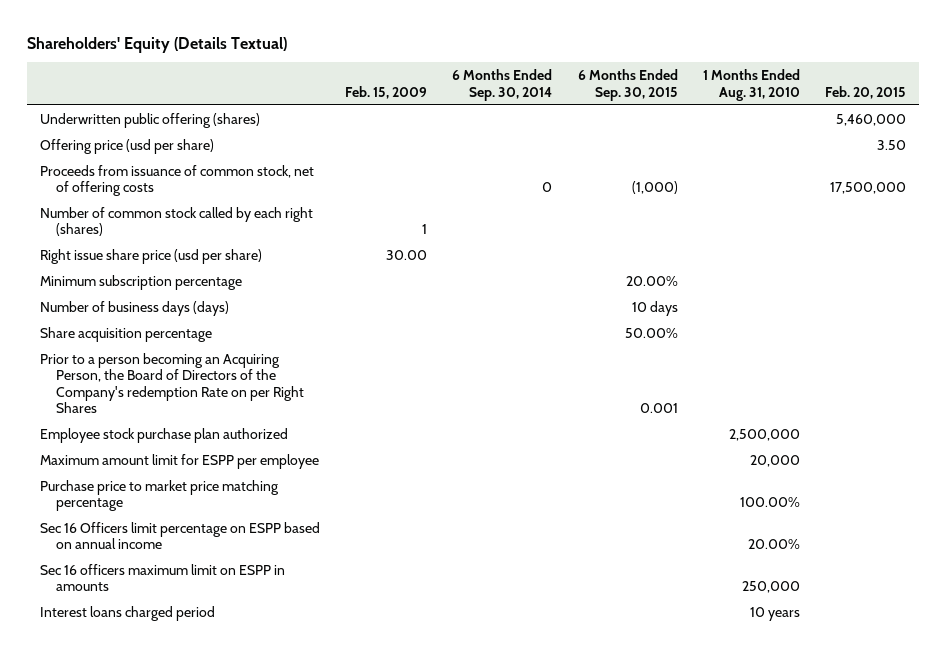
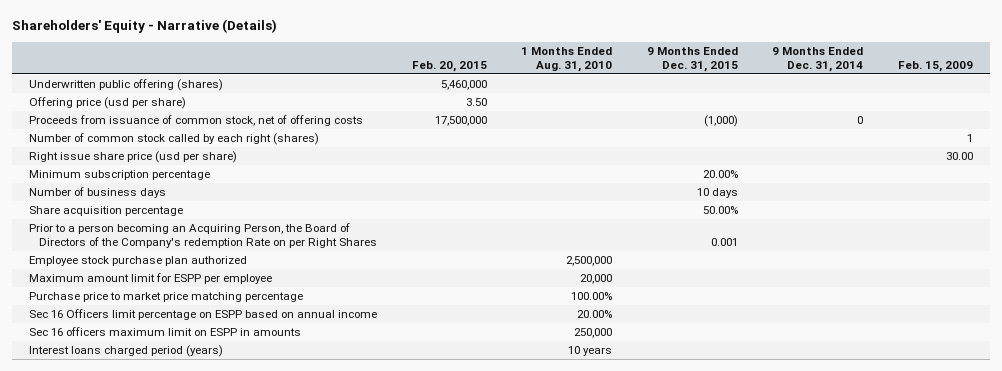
[26,36,287,53] Shareholders' Equity (Details Textual) -> [11,19,277,34] Shareholders' Equity - Narrative (Details)
[452,69,553,101] 6 Months Ended Sep. 30, 2014 -> none
[577,69,678,101] 6 Months Ended Sep. 30, 2015 -> none
none -> [646,46,738,73] 9 Months Ended Dec. 31, 2015
none -> [772,46,864,73] 9 Months Ended Dec. 31, 2014
[39,300,229,316] Number of business days (days) -> [29,186,167,198] Number of business days
[39,605,215,621] Interest loans charged period -> [29,344,224,357] Interest loans charged period (years)

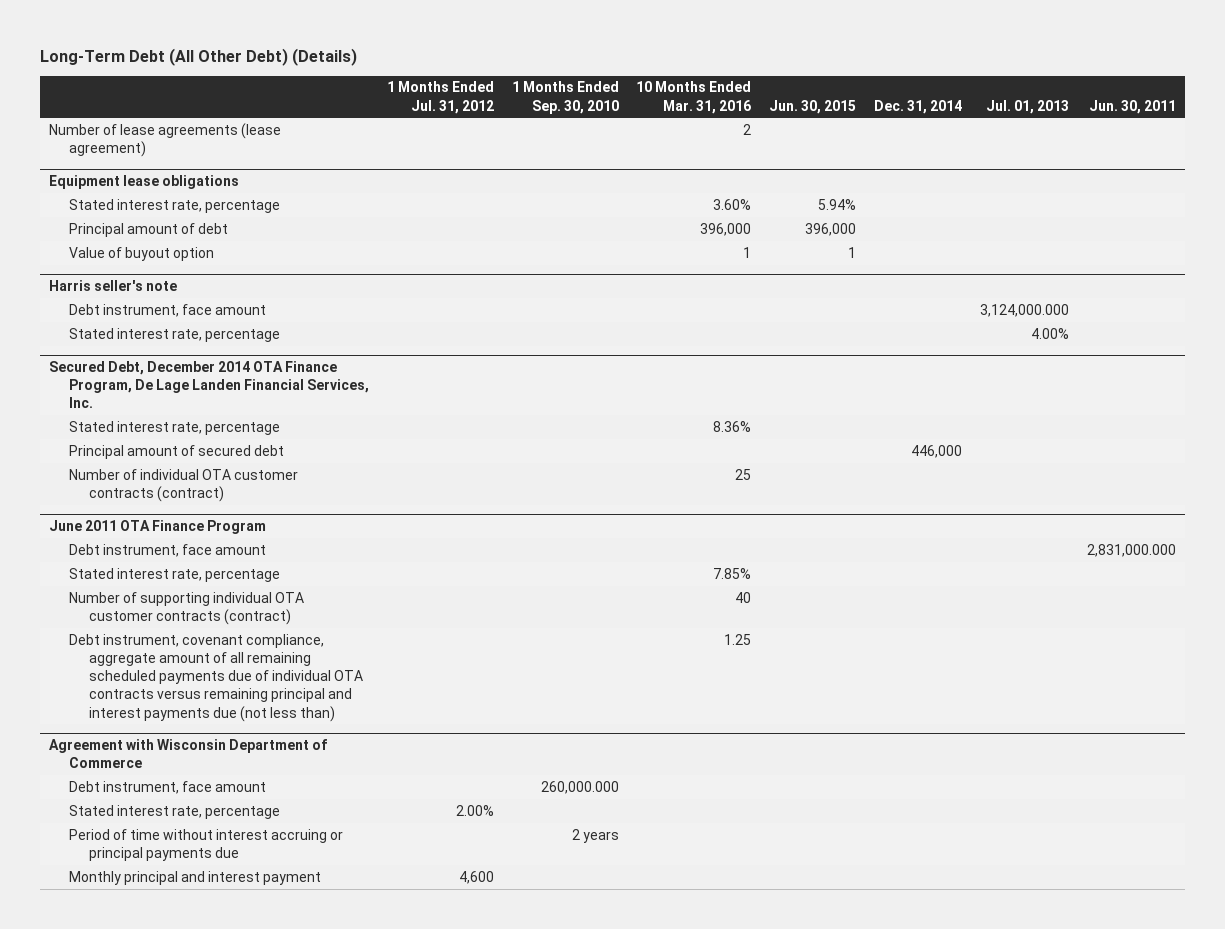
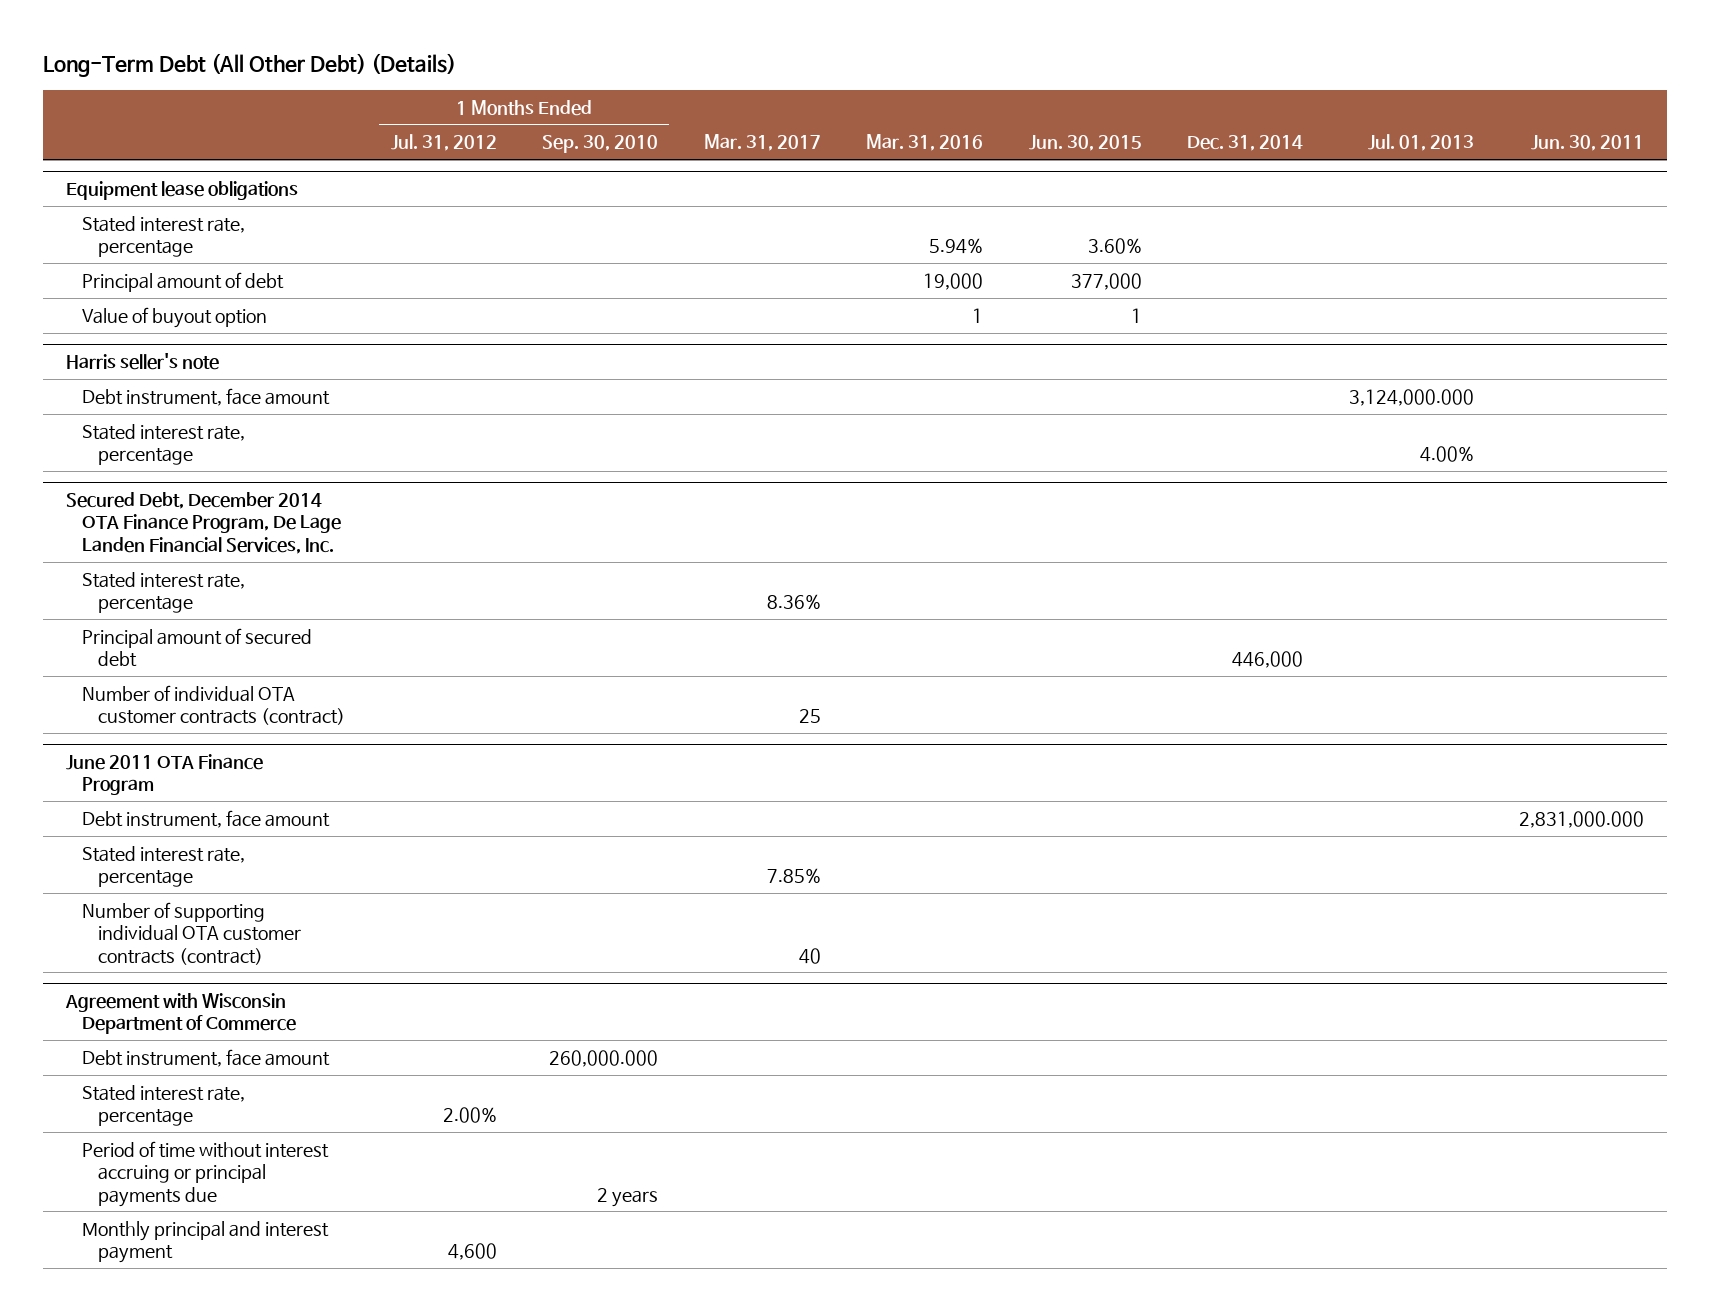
[636,81,752,114] 10 Months Ended Mar. 31, 2016 -> none
none -> [703,134,821,152] Mar. 31, 2017
none -> [866,134,984,152] Mar. 31, 2016
[48,122,281,157] Number of lease agreements (lease agreement) -> none
[818,198,857,210] 5.94% -> [1087,238,1142,255] 3.60%
[805,222,857,236] 396,000 -> [1070,272,1142,290] 377,000
[68,633,364,722] Debt instrument, covenant compliance, aggregate amount of all remaining scheduled payments due of individual OTA contracts versus remaining principal and interest payments due (not less than) -> none

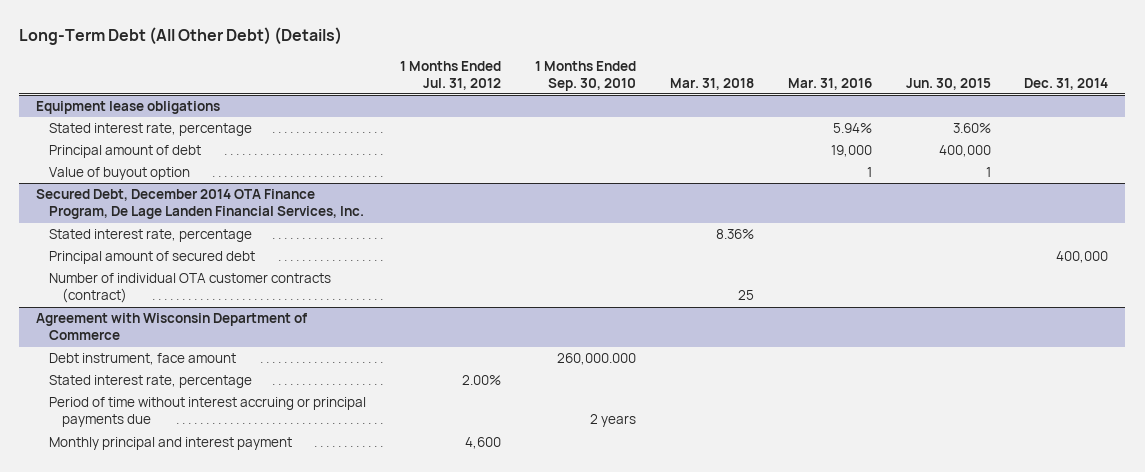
[703,134,821,152] Mar. 31, 2017 -> none
[1367,134,1474,152] Jul. 01, 2013 -> none
[1531,135,1645,152] Jun. 30, 2011 -> none
none -> [669,77,754,90] Mar. 31, 2018
[1070,272,1142,290] 377,000 -> [938,145,991,158] 400,000
[65,353,219,371] Harris seller's note -> none
[81,387,330,406] Debt instrument, face amount -> none
[81,423,245,466] Stated interest rate, percentage -> none
[1232,651,1304,669] 446,000 -> [1056,251,1109,264] 400,000
[65,754,263,796] June 2011 OTA Finance Program -> none
[81,809,330,828] Debt instrument, face amount -> none
[81,845,245,888] Stated interest rate, percentage -> none
[81,901,302,965] Number of supporting individual OTA customer contracts (contract) -> none

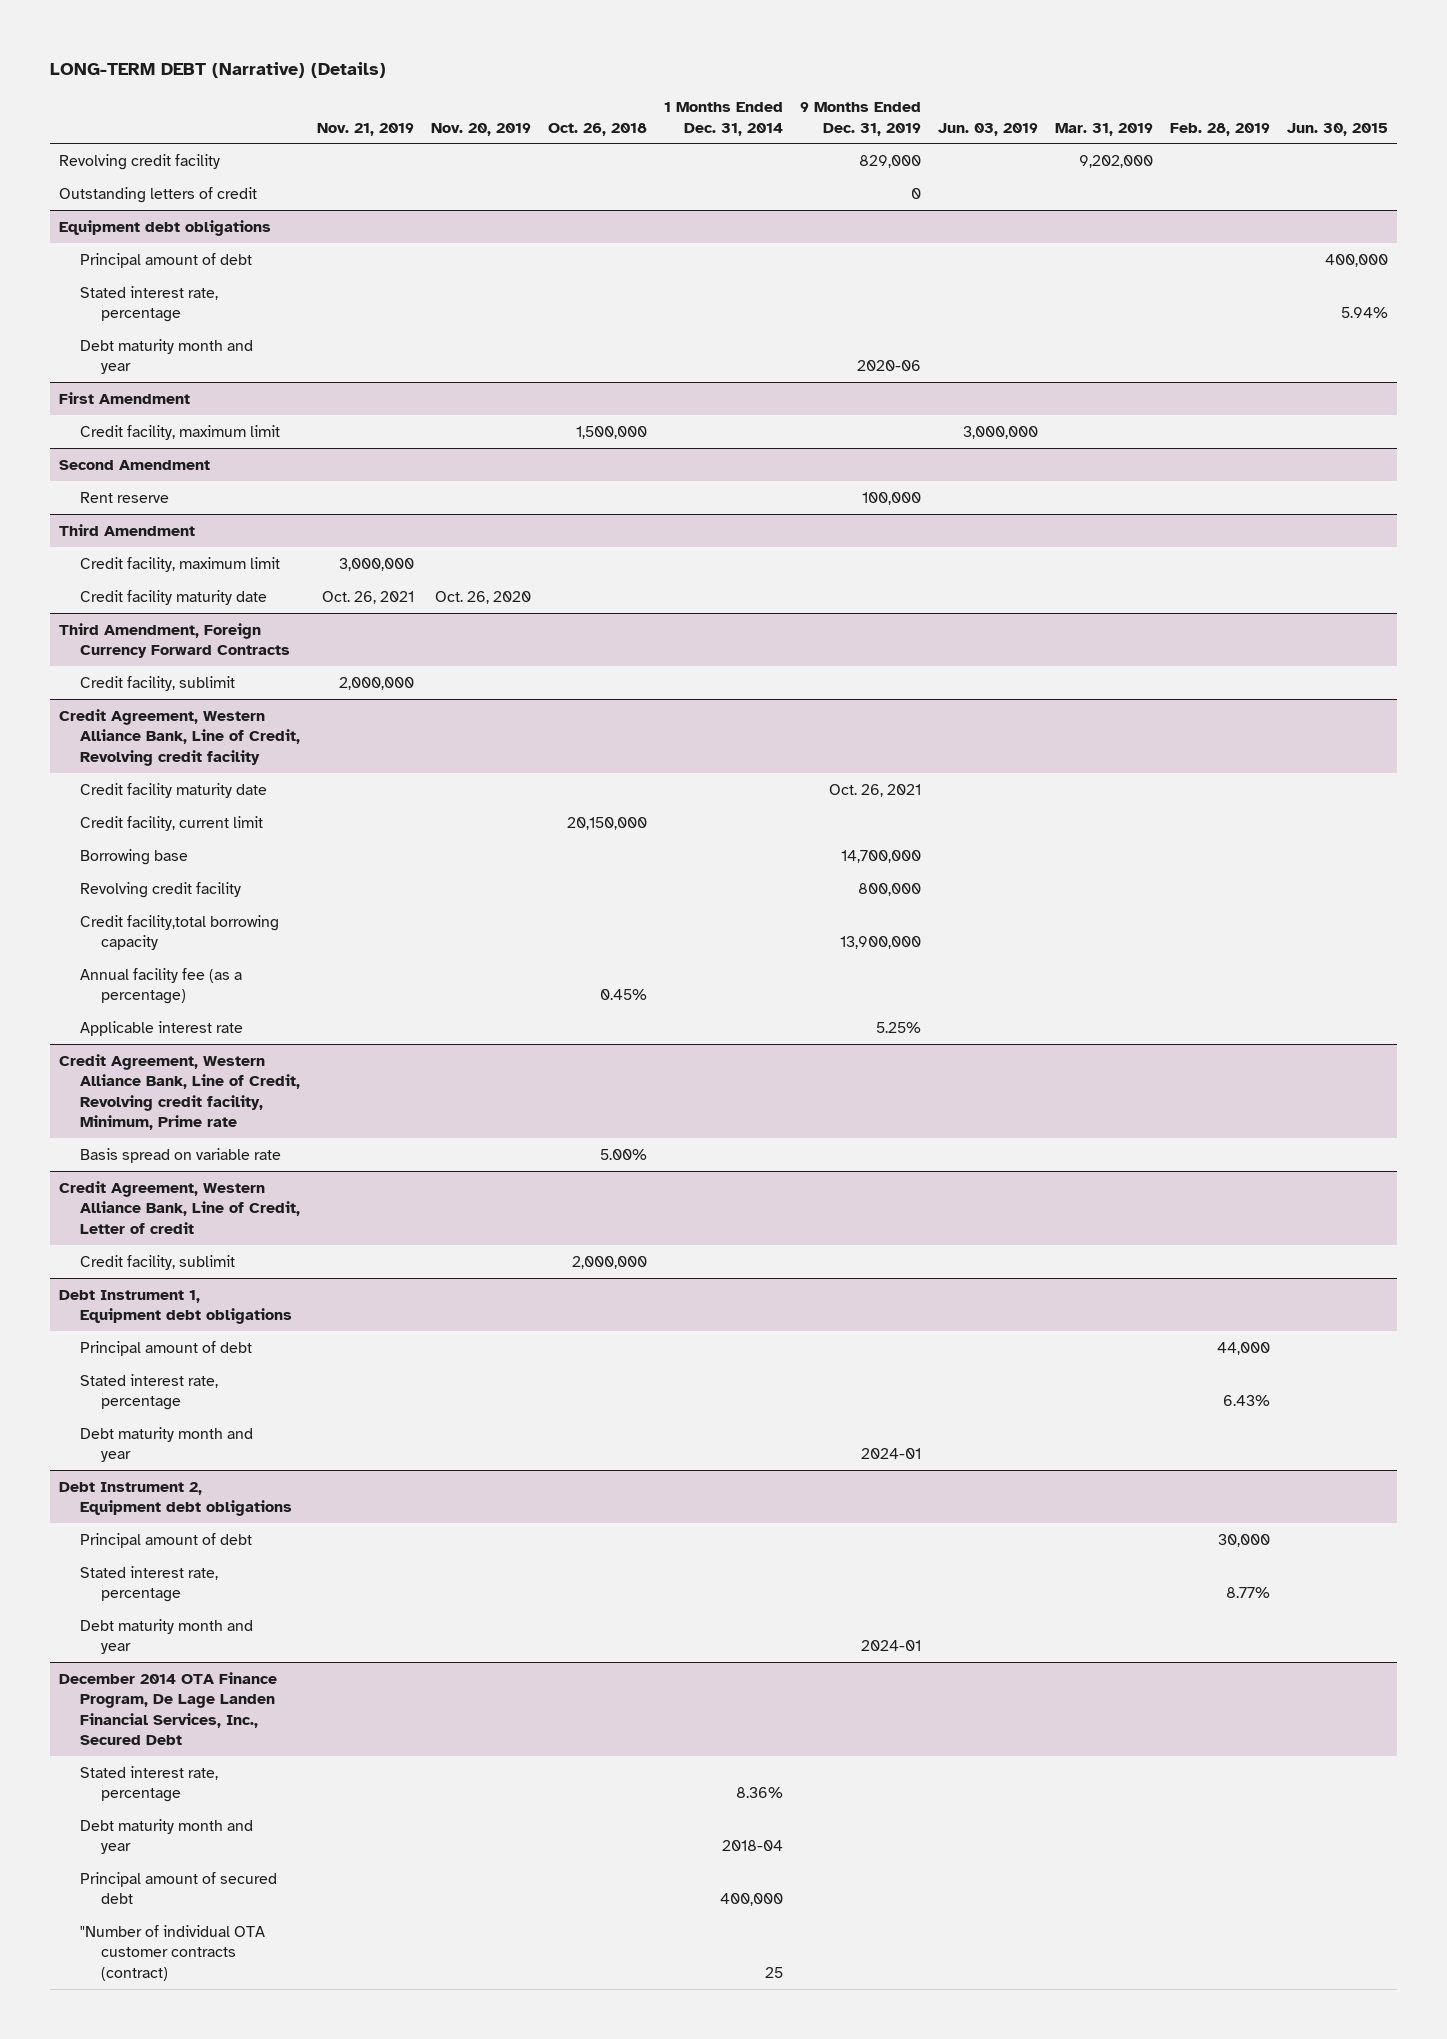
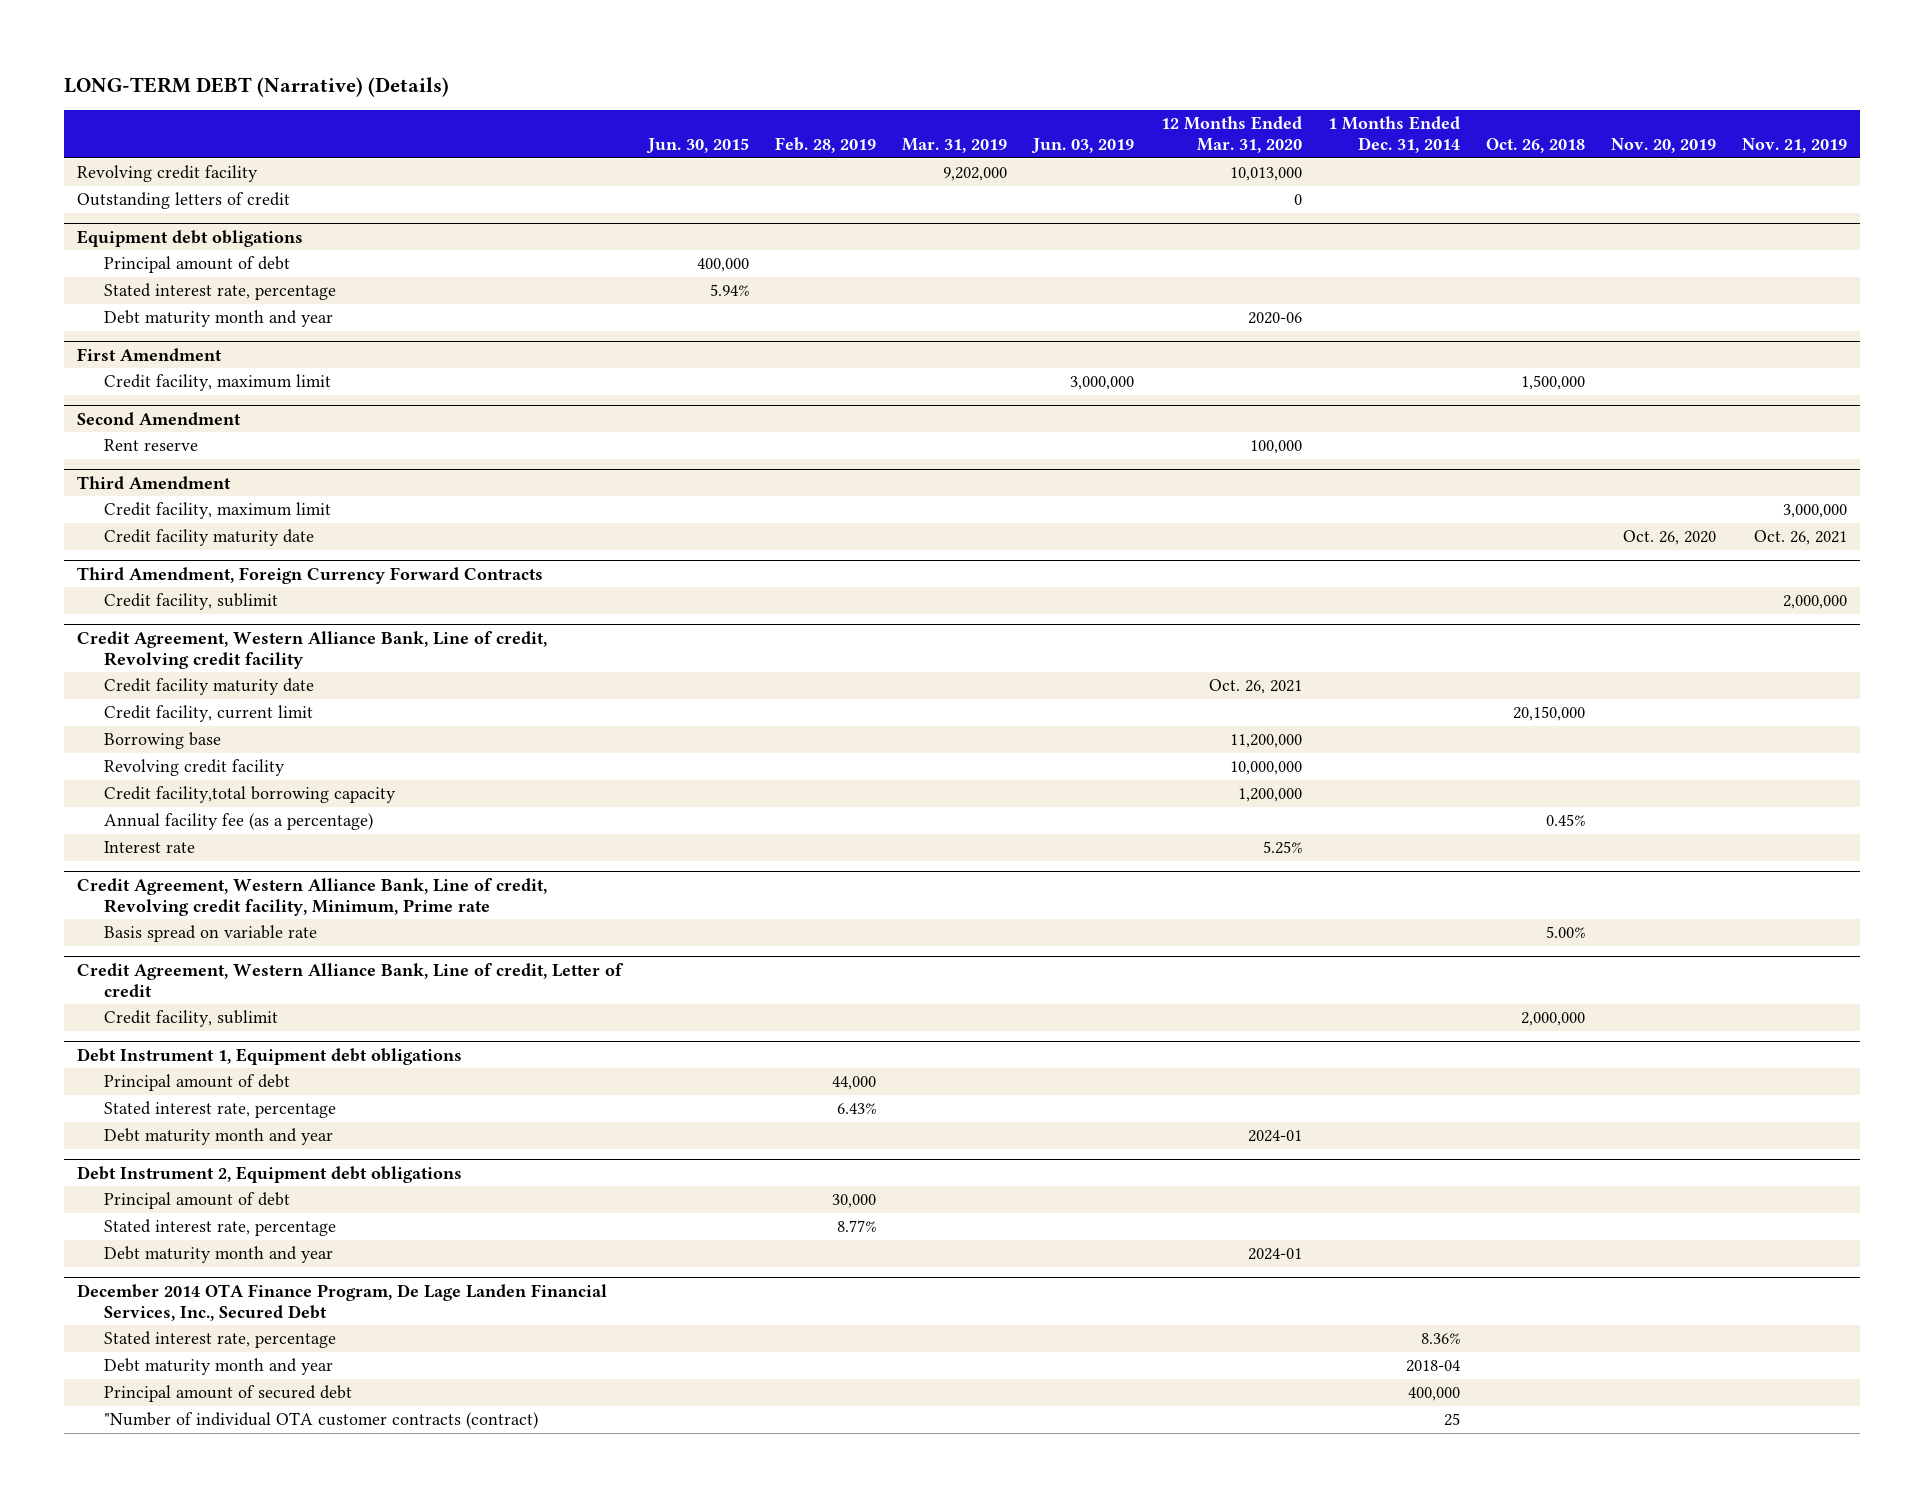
[799,102,921,136] 9 Months Ended Dec. 31, 2019 -> none
none -> [1160,116,1302,154] 12 Months Ended Mar. 31, 2020
[58,708,300,766] Credit Agreement, Western Alliance Bank, Line of Credit, Revolving credit facility -> [76,630,547,669] Credit Agreement, Western Alliance Bank, Line of credit, Revolving credit facility
[79,1020,243,1036] Applicable interest rate -> [104,841,196,854] Interest rate
[58,1053,300,1131] Credit Agreement, Western Alliance Bank, Line of Credit, Revolving credit facility, Minimum, Prime rate -> [76,877,547,916] Credit Agreement, Western Alliance Bank, Line of credit, Revolving credit facility, Minimum, Prime rate
[58,1180,300,1234] Credit Agreement, Western Alliance Bank, Line of Credit, Letter of credit -> [76,962,624,997] Credit Agreement, Western Alliance Bank, Line of credit, Letter of credit

